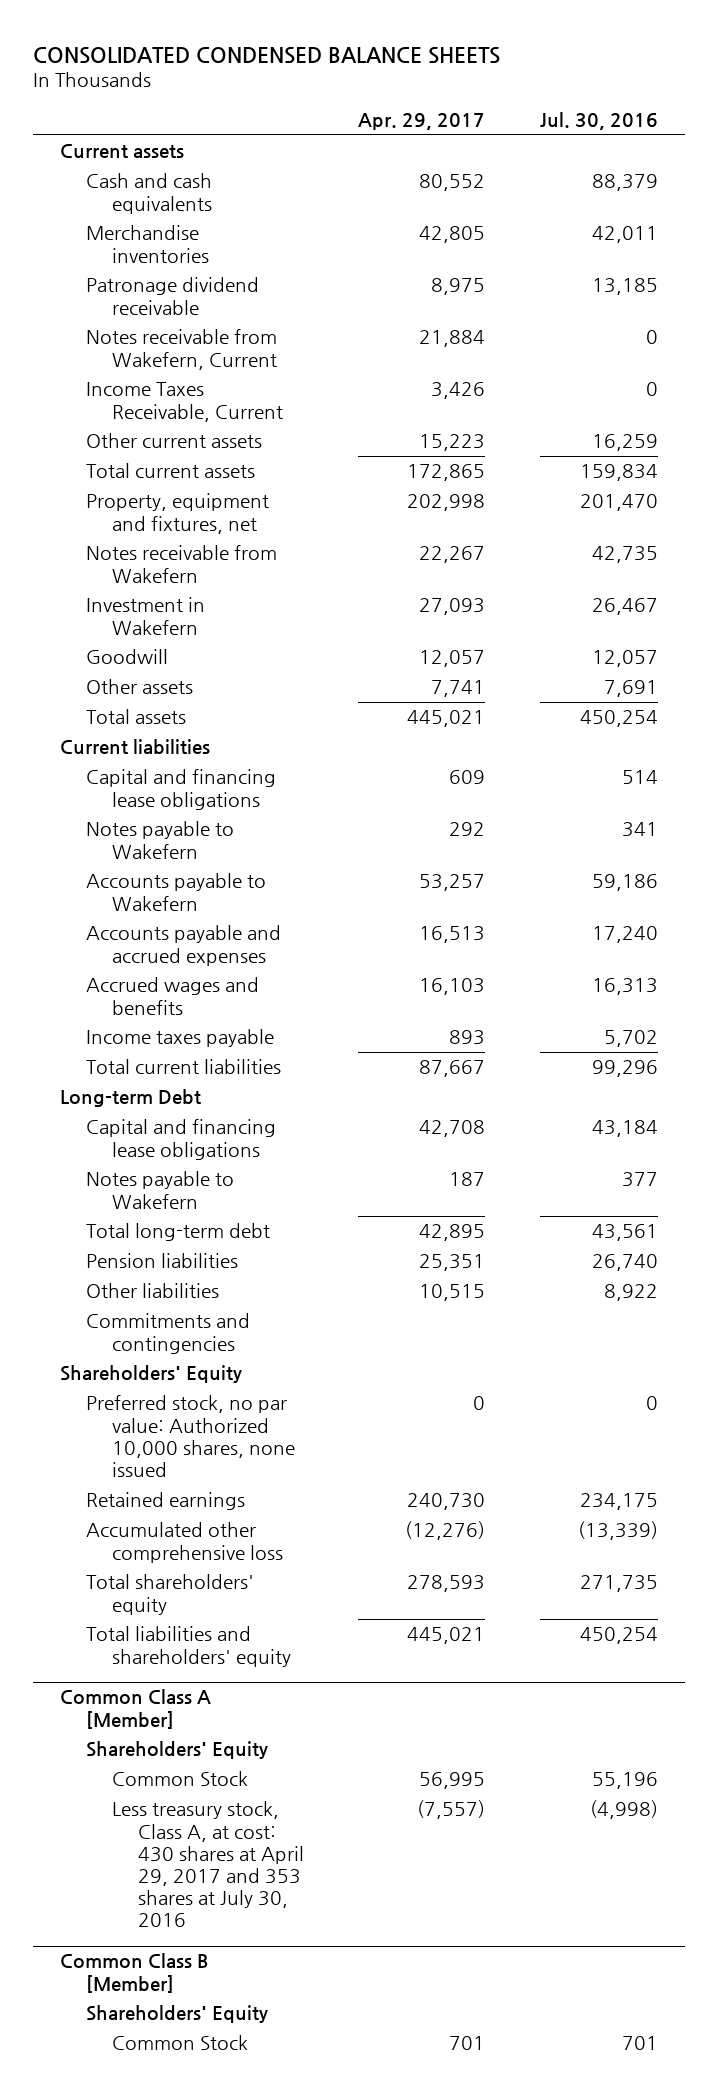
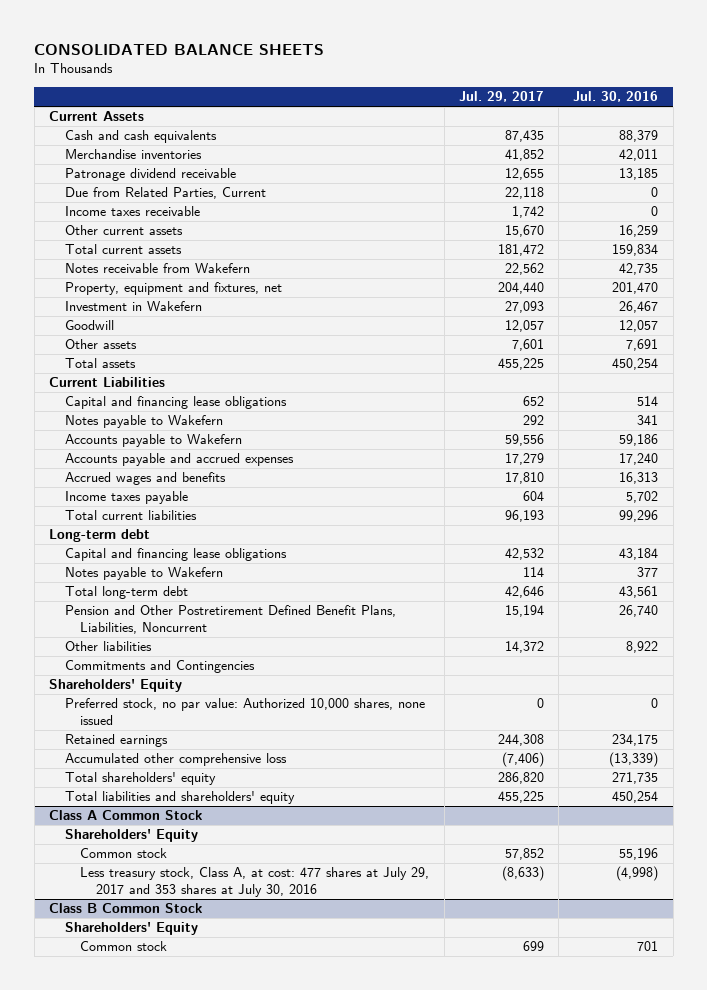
[33,46,501,64] CONSOLIDATED CONDENSED BALANCE SHEETS -> [34,44,325,56] CONSOLIDATED BALANCE SHEETS
[358,113,486,131] Apr. 29, 2017 -> none
none -> [458,91,544,103] Jul. 29, 2017
[60,144,185,159] Current assets -> [49,111,145,122] Current Assets
[86,329,278,370] Notes receivable from Wakefern, Current -> [64,187,266,200] Due from Related Parties, Current
[86,382,284,422] Income Taxes Receivable, Current -> [64,206,200,217] Income taxes receivable
[86,493,270,534] Property, equipment and fixtures, net -> [64,282,282,296] Property, equipment and fixtures, net
[60,739,211,755] Current liabilities -> [49,377,166,388] Current Liabilities
[60,1089,202,1108] Long-term Debt -> [49,529,151,543] Long-term debt
[86,1253,239,1269] Pension liabilities -> [64,605,396,634] Pension and Other Postretirement Defined Benefit Plans, Liabilities, Noncurrent
[86,1313,251,1354] Commitments and contingencies -> [64,660,255,674] Commitments and Contingencies
[60,1689,212,1729] Common Class A [Member] -> [49,810,203,821] Class A Common Stock
[112,1771,249,1787] Common Stock -> [80,848,168,859] Common stock
[112,1801,304,1928] Less treasury stock, Class A, at cost: 430 shares at April 29, 2017 and 353 shares at July 30, 2016 -> [80,867,430,897] Less treasury stock, Class A, at cost: 477 shares at July 29, 2017 and 353 shares at July 30, 2016
[60,1953,210,1993] Common Class B [Member] -> [49,903,203,914] Class B Common Stock
[112,2035,249,2051] Common Stock -> [80,941,168,952] Common stock

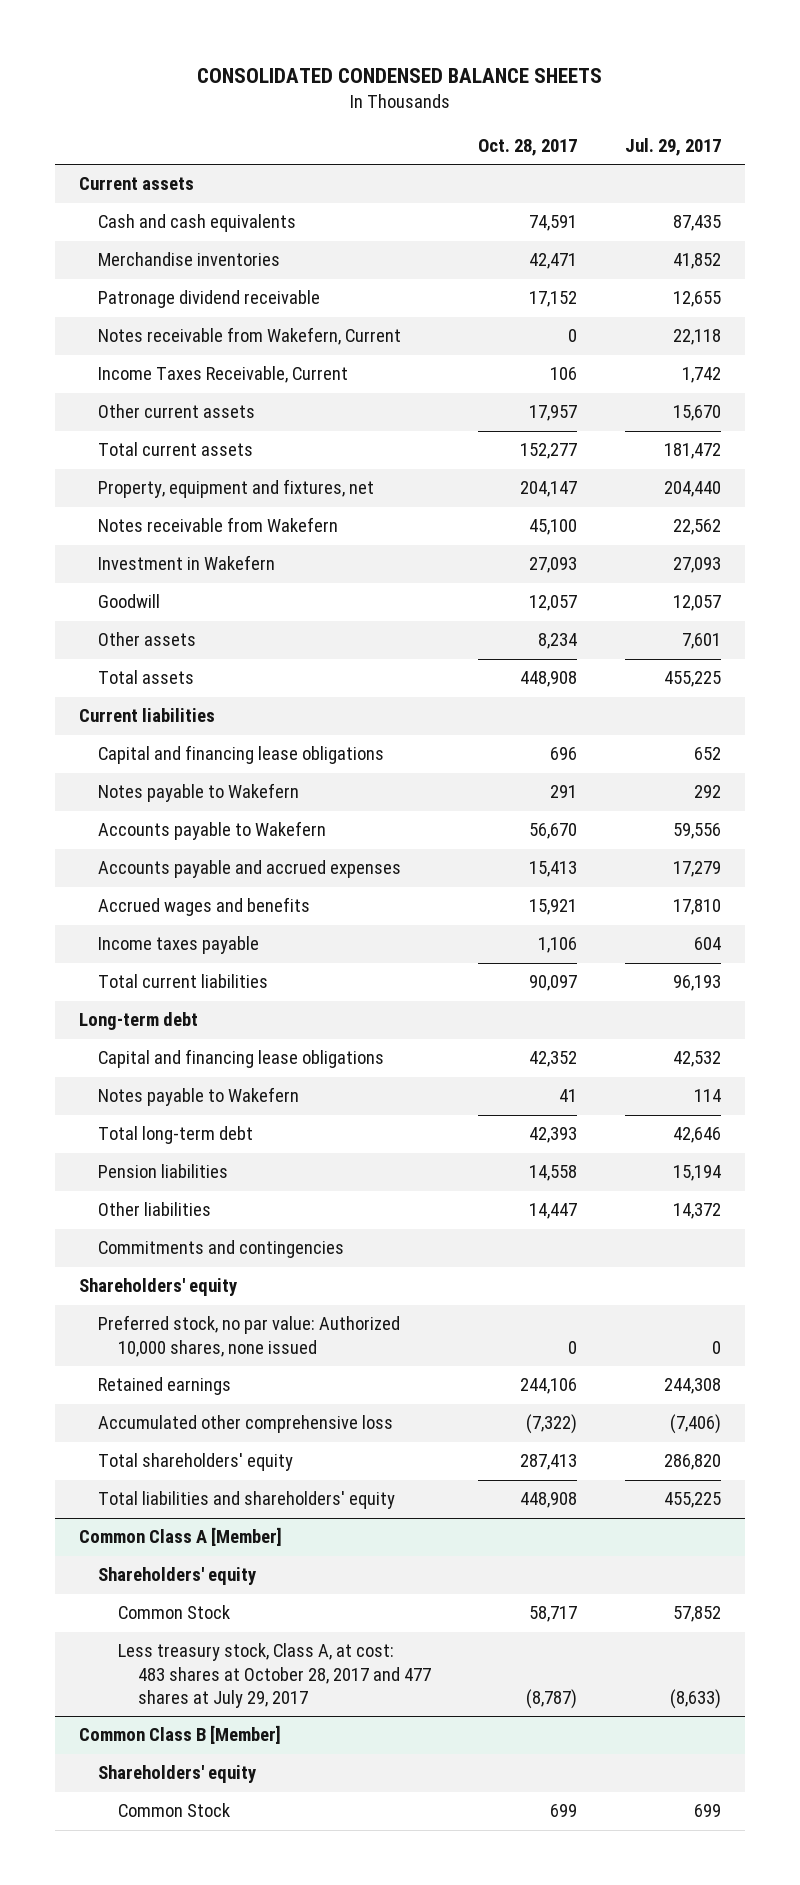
[34,44,325,56] CONSOLIDATED BALANCE SHEETS -> [196,68,602,84] CONSOLIDATED CONDENSED BALANCE SHEETS
[573,91,659,103] Jul. 30, 2016 -> none
none -> [478,139,578,157] Oct. 28, 2017
[49,111,145,122] Current Assets -> [78,177,194,191] Current assets
[64,187,266,200] Due from Related Parties, Current -> [98,327,402,346] Notes receivable from Wakefern, Current
[64,206,200,217] Income taxes receivable -> [98,366,349,384] Income Taxes Receivable, Current
[64,263,250,274] Notes receivable from Wakefern -> [98,517,339,533] Notes receivable from Wakefern
[49,377,166,388] Current Liabilities -> [78,708,215,723] Current liabilities
[64,605,396,634] Pension and Other Postretirement Defined Benefit Plans, Liabilities, Noncurrent -> [98,1164,229,1179] Pension liabilities
[64,660,255,674] Commitments and Contingencies -> [98,1240,345,1259] Commitments and contingencies
[49,679,183,693] Shareholders' Equity -> [78,1278,237,1297] Shareholders' equity
[49,810,203,821] Class A Common Stock -> [78,1527,282,1547] Common Class A [Member]
[64,829,198,843] Shareholders' Equity -> [98,1567,257,1586] Shareholders' equity
[80,848,168,859] Common stock -> [117,1605,230,1620] Common Stock
[80,867,430,897] Less treasury stock, Class A, at cost: 477 shares at July 29, 2017 and 353 shares at July 30, 2016 -> [117,1643,431,1709] Less treasury stock, Class A, at cost: 483 shares at October 28, 2017 and 477 shares at July 29, 2017
[49,903,203,914] Class B Common Stock -> [78,1725,281,1745] Common Class B [Member]
[64,922,198,936] Shareholders' Equity -> [98,1765,257,1784] Shareholders' equity
[80,941,168,952] Common stock -> [117,1803,230,1818] Common Stock

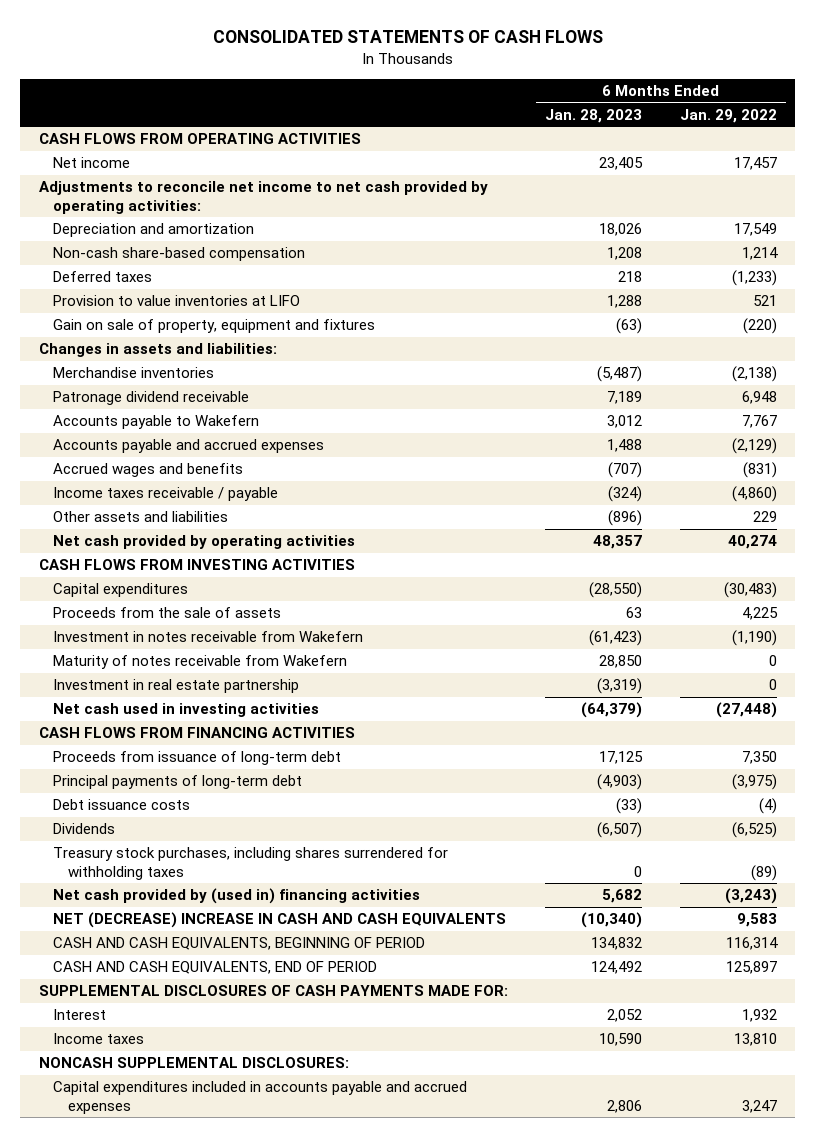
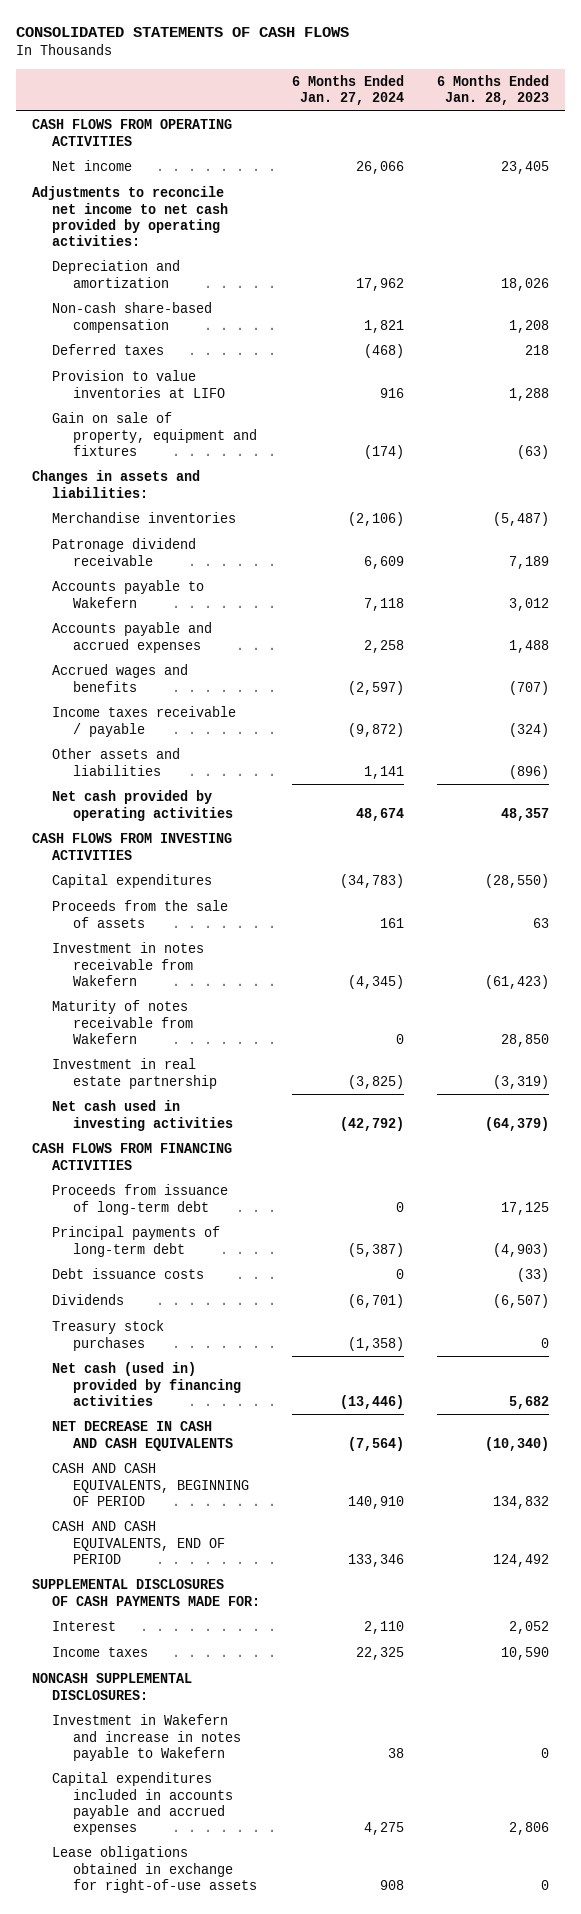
[679,108,777,123] Jan. 29, 2022 -> none
none -> [292,75,405,106] 6 Months Ended Jan. 27, 2024
[53,847,449,880] Treasury stock purchases, including shares surrendered for withholding taxes -> [52,1320,165,1351] Treasury stock purchases
[53,888,421,905] Net cash provided by (used in) financing activities -> [52,1362,241,1406] Net cash (used in) provided by financing activities
[53,912,507,929] NET (DECREASE) INCREASE IN CASH AND CASH EQUIVALENTS -> [52,1421,233,1451] NET DECREASE IN CASH AND CASH EQUIVALENTS
none -> [52,1714,241,1761] Investment in Wakefern and increase in notes payable to Wakefern
none -> [52,1846,257,1893] Lease obligations obtained in exchange for right-of-use assets

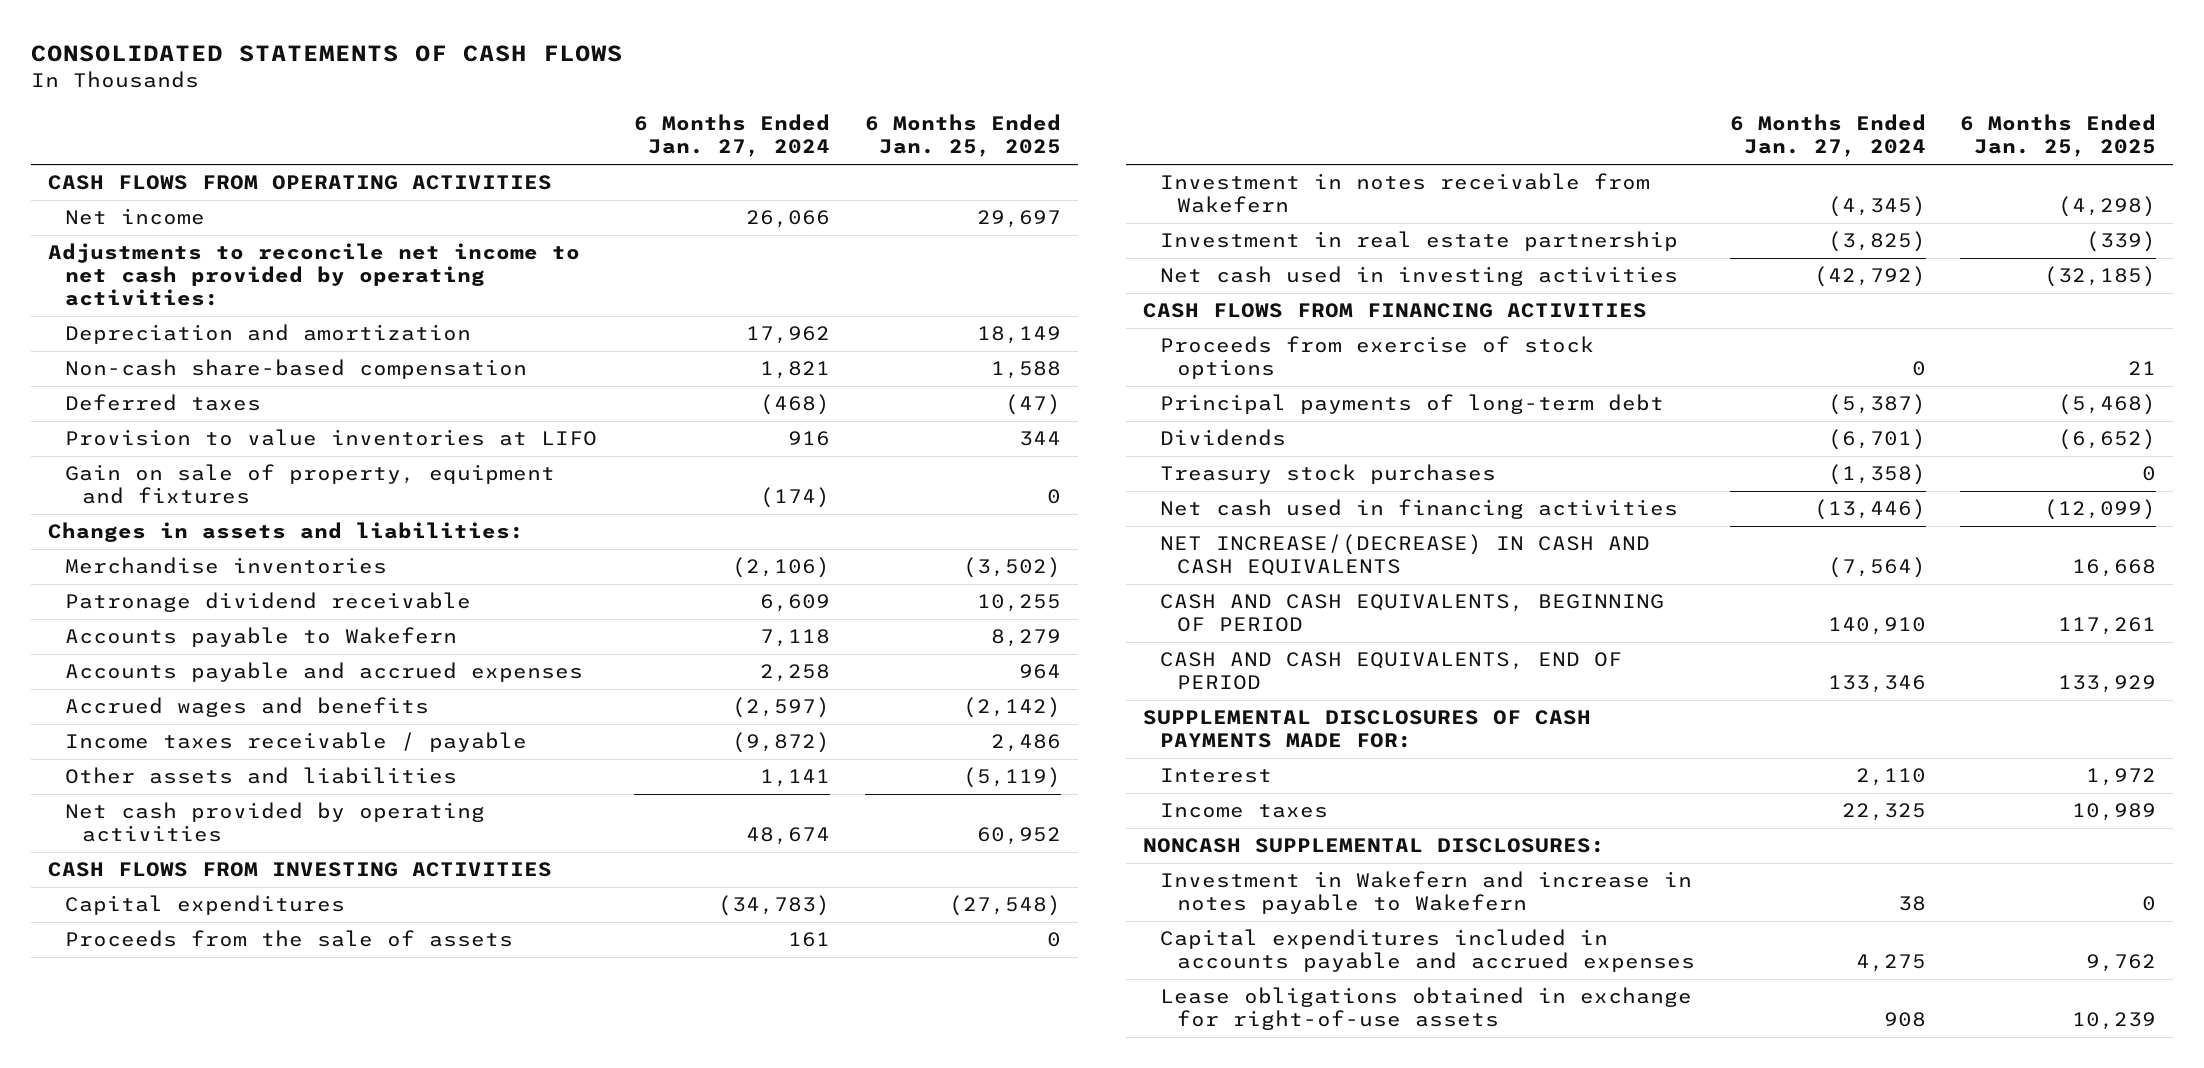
[436,75,549,106] 6 Months Ended Jan. 28, 2023 -> none
none -> [864,114,1061,158] 6 Months Ended Jan. 25, 2025
[52,1000,193,1044] Maturity of notes receivable from Wakefern -> none
[52,1184,229,1215] Proceeds from issuance of long-term debt -> none
none -> [1160,336,1595,380] Proceeds from exercise of stock options
[52,1268,205,1280] Debt issuance costs -> none
[52,1362,241,1406] Net cash (used in) provided by financing activities -> [1160,499,1679,520] Net cash used in financing activities
[52,1421,233,1451] NET DECREASE IN CASH AND CASH EQUIVALENTS -> [1160,534,1651,577] NET INCREASE/(DECREASE) IN CASH AND CASH EQUIVALENTS

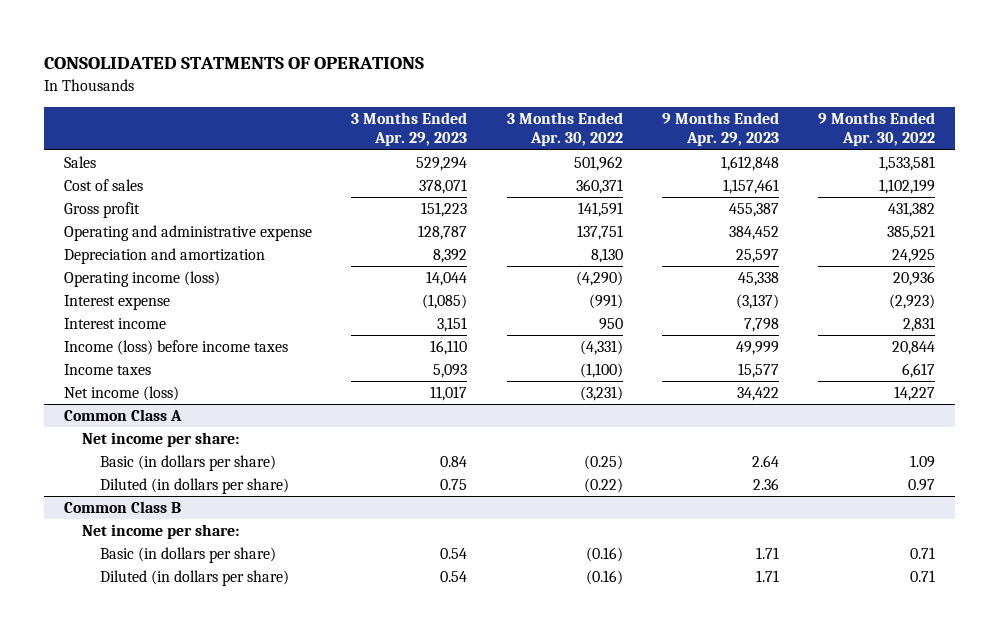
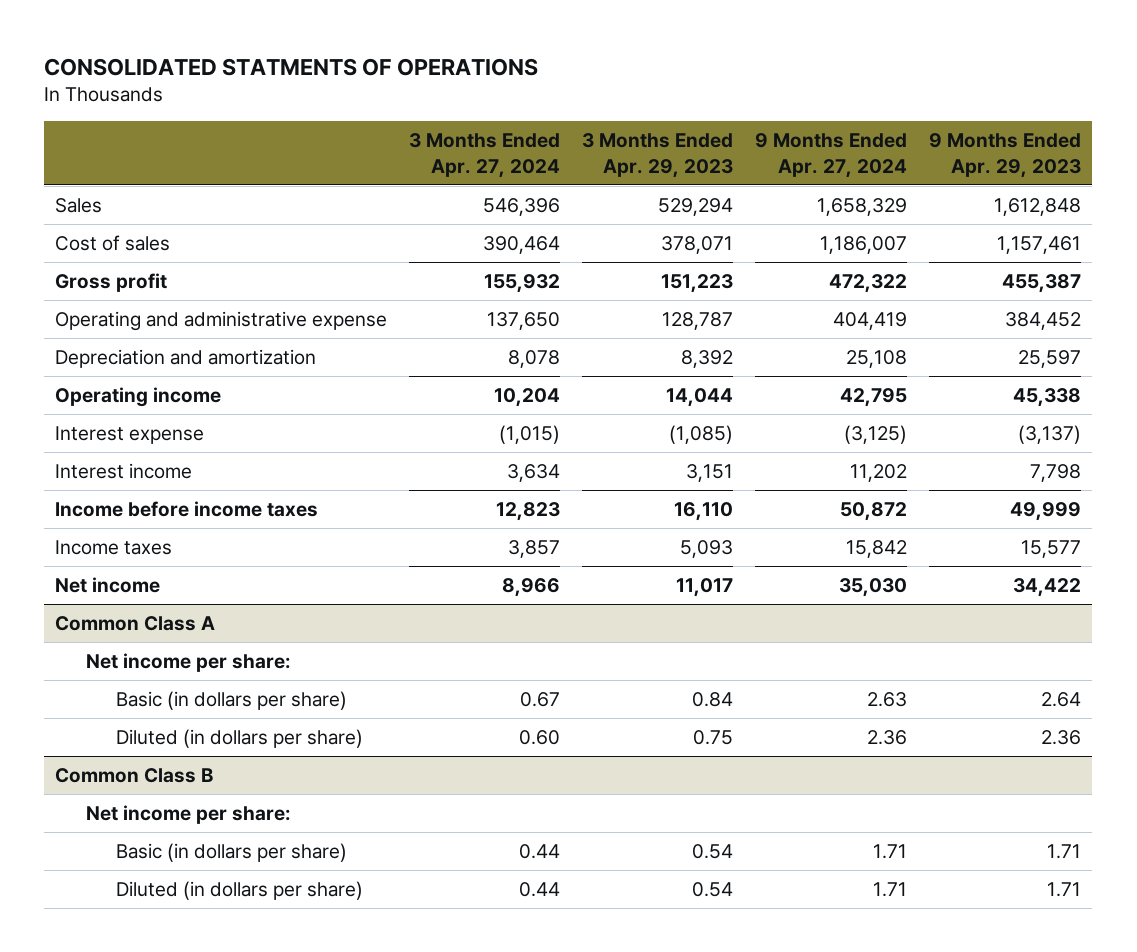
[506,111,623,147] 3 Months Ended Apr. 30, 2022 -> none
[818,111,936,147] 9 Months Ended Apr. 30, 2022 -> none
none -> [409,133,561,178] 3 Months Ended Apr. 27, 2024
none -> [755,133,908,178] 9 Months Ended Apr. 27, 2024
[63,271,220,288] Operating income (loss) -> [55,387,222,408] Operating income
[63,340,288,356] Income (loss) before income taxes -> [55,501,319,518] Income before income taxes
[63,386,179,402] Net income (loss) -> [55,577,161,594] Net income

